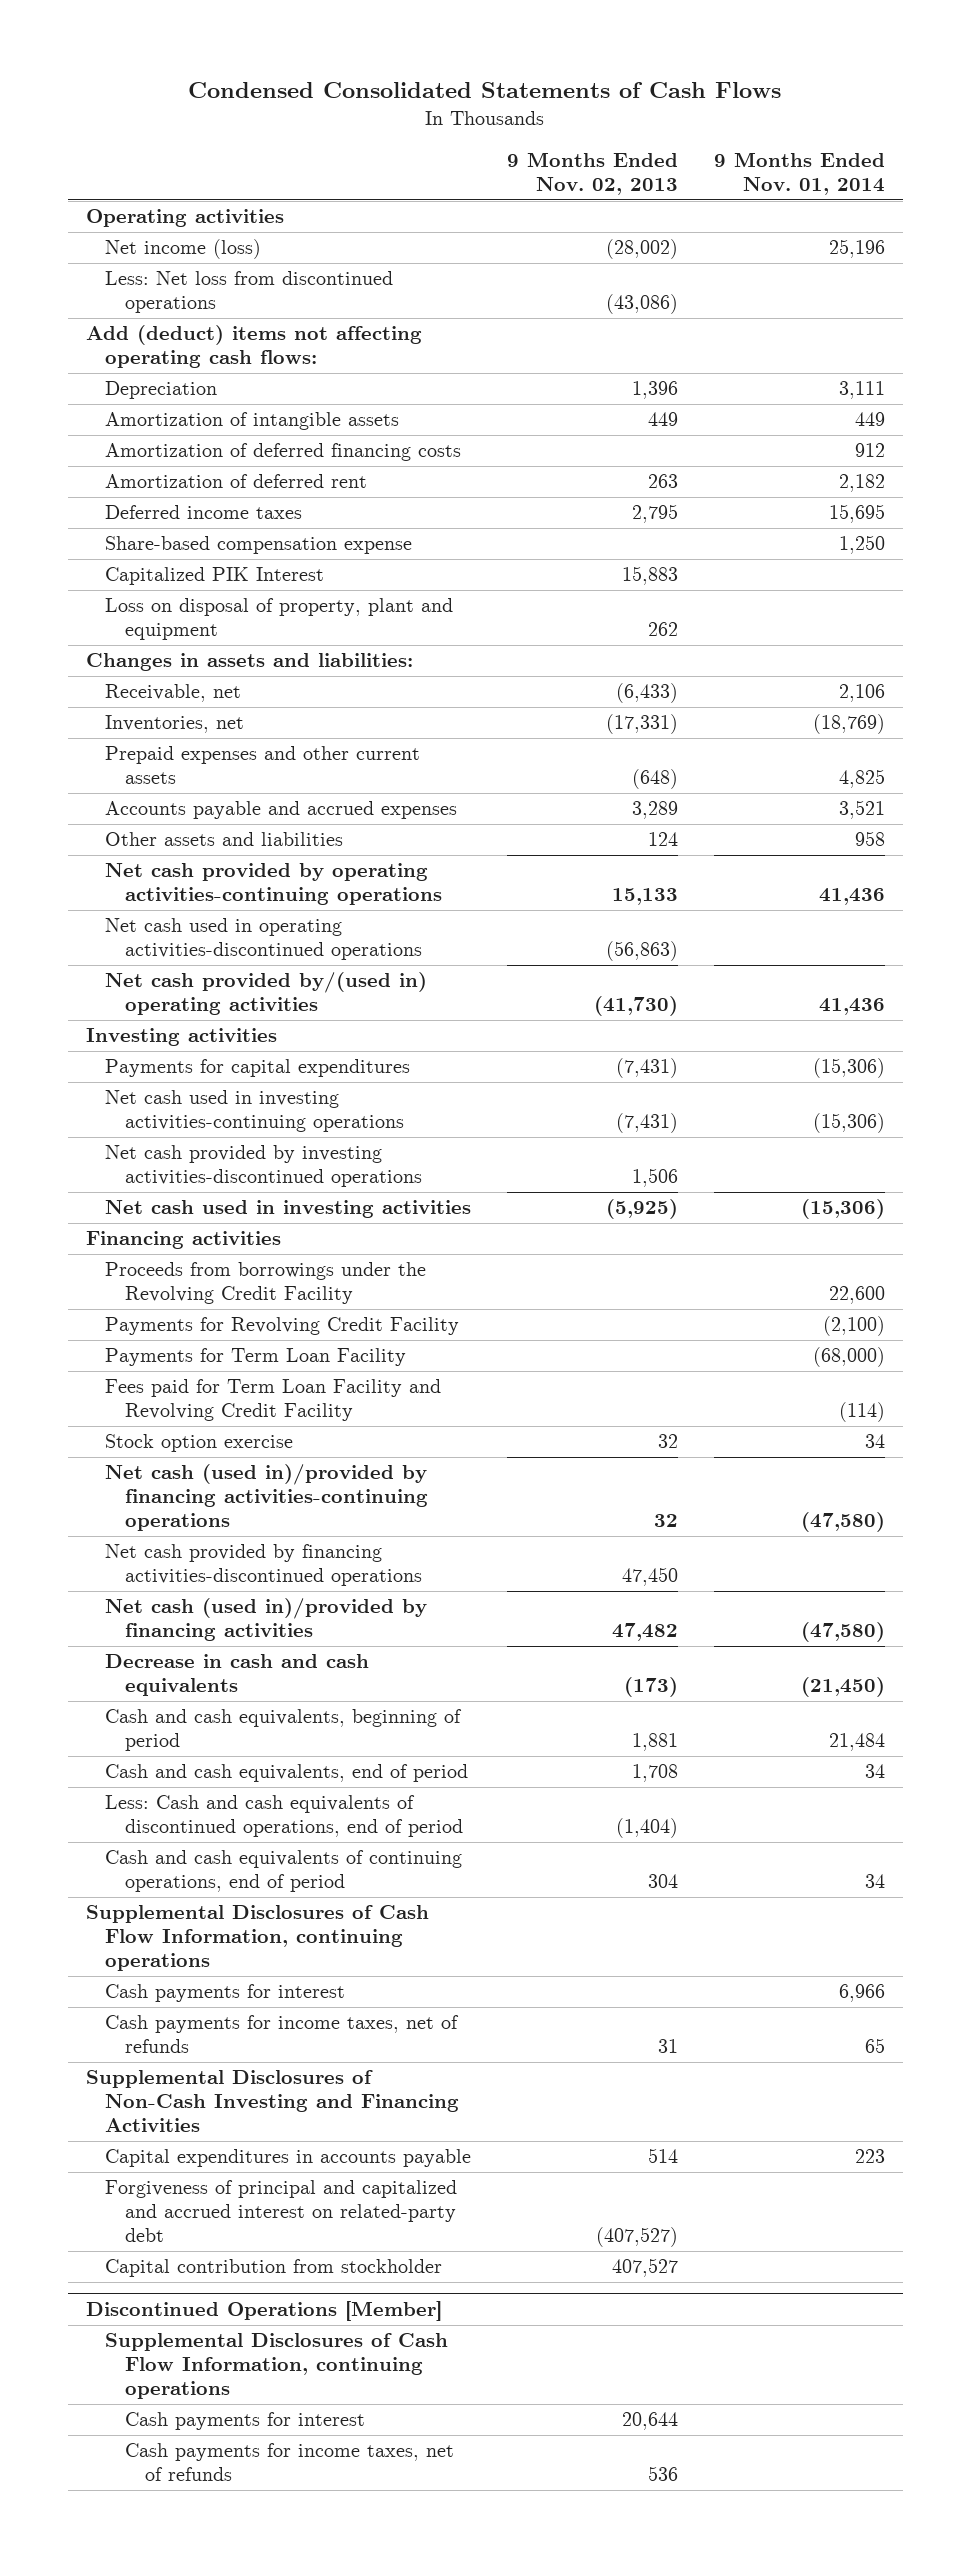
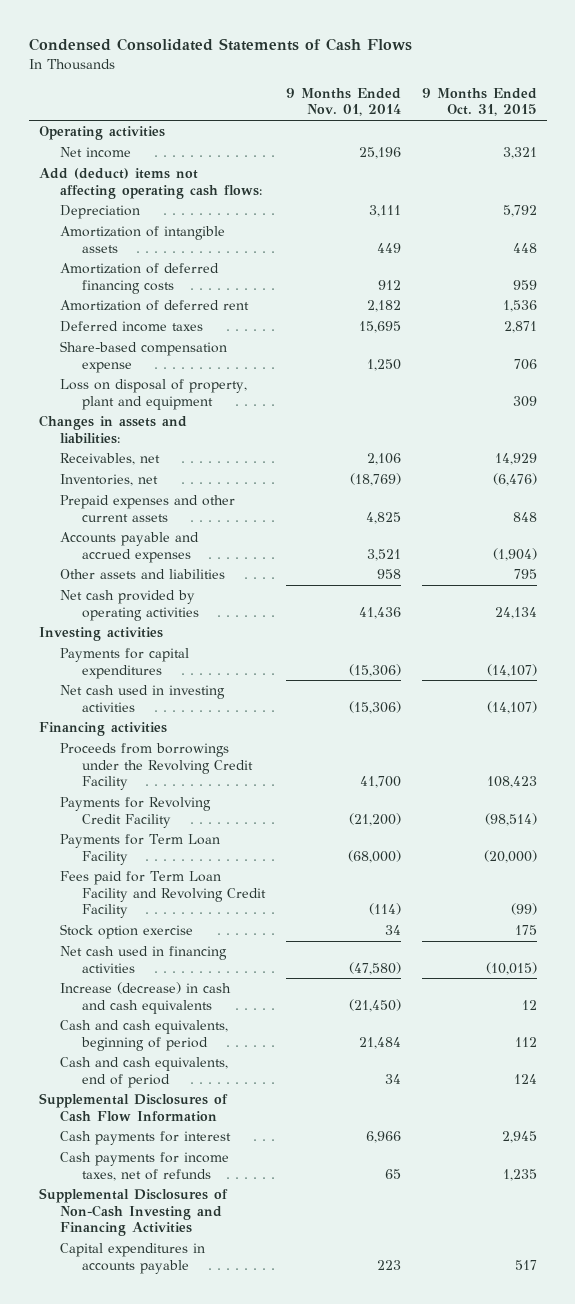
[507,152,679,195] 9 Months Ended Nov. 02, 2013 -> none
none -> [421,87,537,117] 9 Months Ended Oct. 31, 2015
[105,271,394,314] Less: Net loss from discontinued operations -> none
[105,239,262,260] Net income (loss) -> [60,147,132,159] Net income
[105,567,325,586] Capitalized PIK Interest -> none
[105,684,242,703] Receivable, net -> [60,453,161,466] Receivables, net
[105,918,422,961] Net cash used in operating activities-discontinued operations -> none
[105,972,428,1016] Net cash provided by/(used in) operating activities -> none
[105,863,442,906] Net cash provided by operating activities-continuing operations -> [60,590,200,621] Net cash provided by operating activities
[105,1090,404,1133] Net cash used in investing activities-continuing operations -> none
[105,1145,422,1188] Net cash provided by investing activities-discontinued operations -> none
[828,1286,885,1305] 22,600 -> [359,776,401,789] 41,700
[822,1316,885,1337] (2,100) -> [348,812,401,826] (21,200)
[105,1544,422,1587] Net cash provided by financing activities-discontinued operations -> none
[105,1598,428,1642] Net cash (used in)/provided by financing activities -> none
[105,1464,428,1531] Net cash (used in)/provided by financing activities-continuing operations -> [60,946,228,973] Net cash used in financing activities
[105,1654,370,1697] Decrease in cash and cash equivalents -> [60,982,232,1014] Increase (decrease) in cash and cash equivalents
[105,1795,463,1838] Less: Cash and cash equivalents of discontinued operations, end of period -> none
[105,1850,463,1893] Cash and cash equivalents of continuing operations, end of period -> none
[85,1905,429,1971] Supplemental Disclosures of Cash Flow Information, continuing operations -> [38,1093,228,1122] Supplemental Disclosures of Cash Flow Information
[105,2180,458,2242] Forgiveness of principal and capitalized and accrued interest on related-party debt -> none
[105,2259,443,2278] Capital contribution from stockholder -> none
[85,2301,442,2322] Discontinued Operations [Member] -> none
[105,2333,449,2399] Supplemental Disclosures of Cash Flow Information, continuing operations -> none
[124,2412,365,2431] Cash payments for interest -> none
[124,2443,454,2482] Cash payments for income taxes, net of refunds -> none

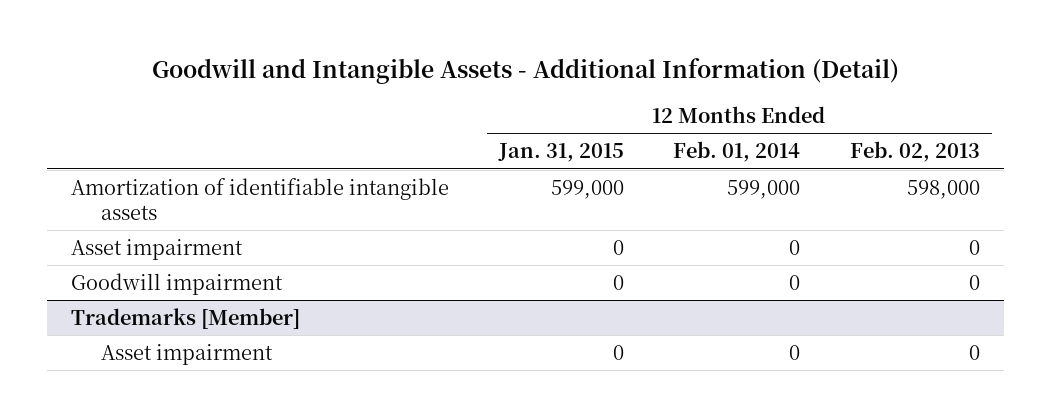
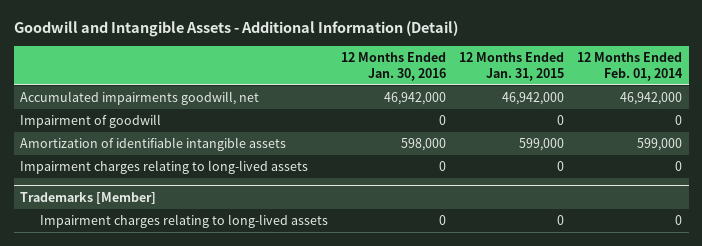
[849,141,980,163] Feb. 02, 2013 -> none
none -> [341,52,447,81] 12 Months Ended Jan. 30, 2016
none -> [20,90,260,105] Accumulated impairments goodwill, net
none -> [20,113,162,128] Impairment of goodwill
[71,273,284,296] Goodwill impairment -> none
[71,239,244,261] Asset impairment -> [20,159,309,174] Impairment charges relating to long-lived assets
[101,344,274,366] Asset impairment -> [40,213,329,228] Impairment charges relating to long-lived assets

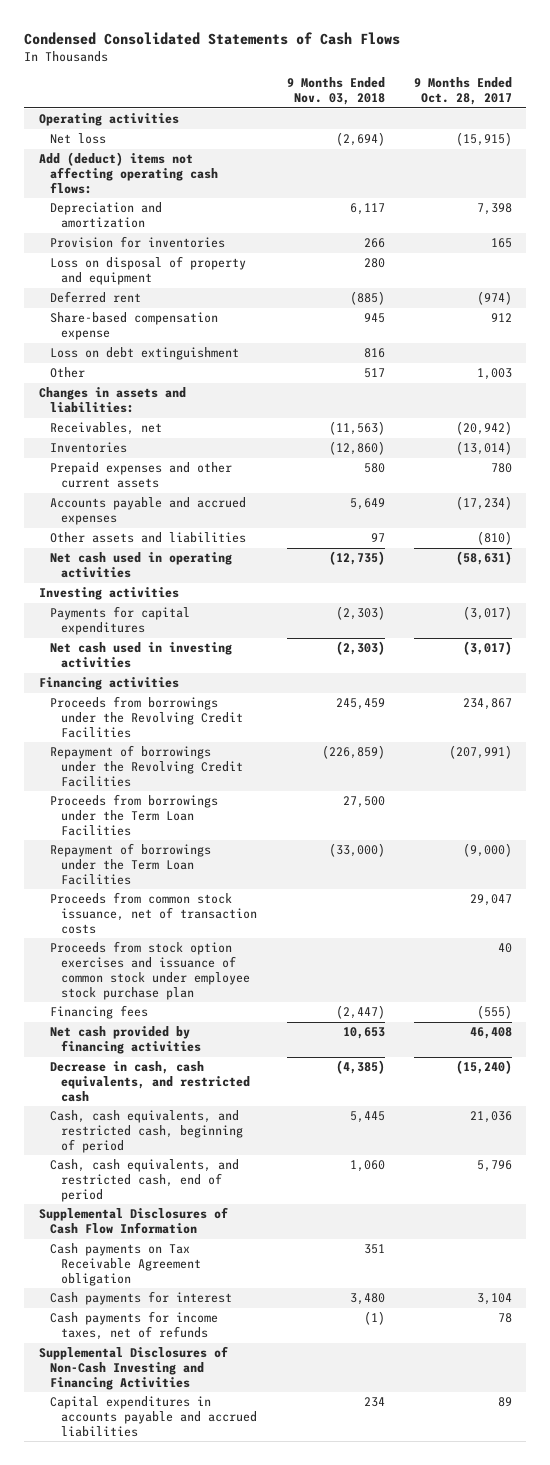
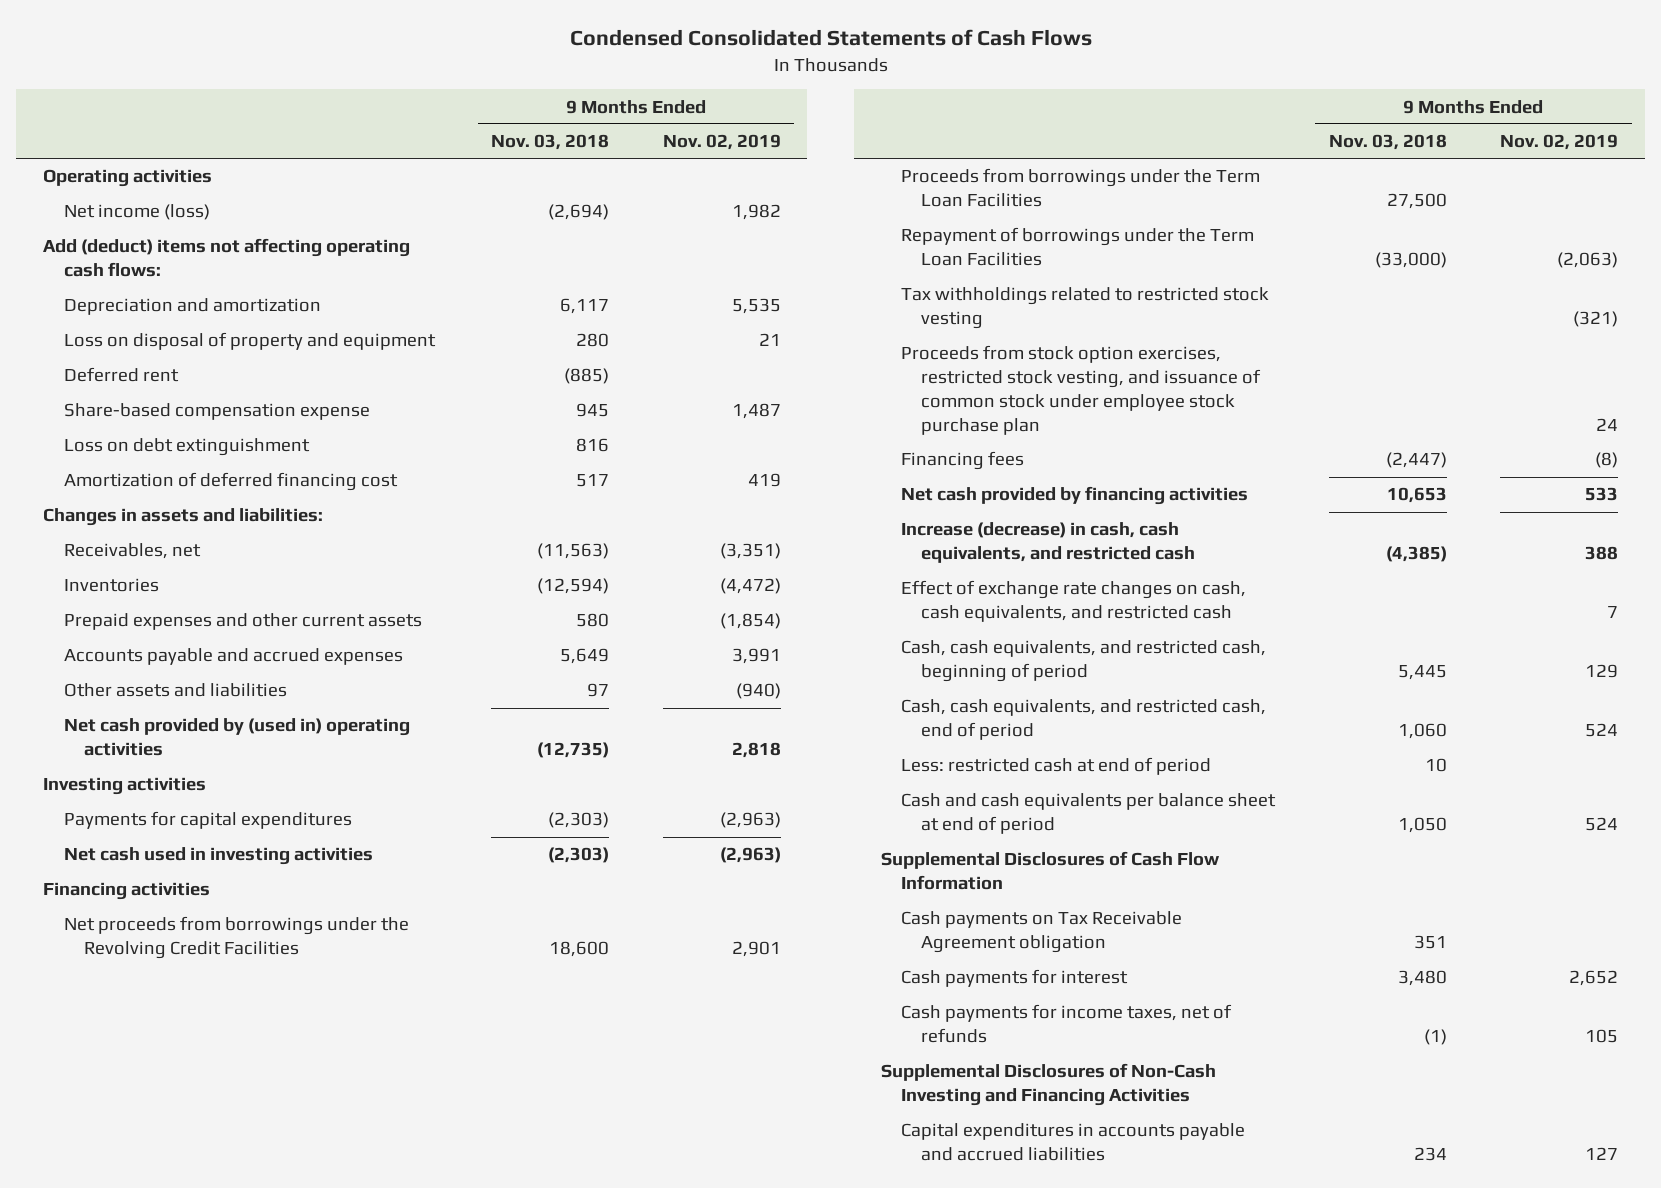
[413,77,512,106] 9 Months Ended Oct. 28, 2017 -> none
none -> [662,134,781,151] Nov. 02, 2019
[49,133,106,145] Net loss -> [63,204,210,221] Net income (loss)
[49,236,225,249] Provision for inventories -> none
[49,367,85,379] Other -> [63,472,398,492] Amortization of deferred financing cost
[328,441,385,456] (12,860) -> [537,578,610,595] (12,594)
[49,552,232,579] Net cash used in operating activities -> [63,718,410,757] Net cash provided by (used in) operating activities
[49,745,244,788] Repayment of borrowings under the Revolving Credit Facilities -> none
[49,696,244,739] Proceeds from borrowings under the Revolving Credit Facilities -> [63,916,409,960] Net proceeds from borrowings under the Revolving Credit Facilities
[335,698,385,711] 245,459 -> [549,941,610,958] 18,600
[49,892,258,935] Proceeds from common stock issuance, net of transaction costs -> none
none -> [901,287,1270,330] Tax withholdings related to restricted stock vesting
[49,941,251,1001] Proceeds from stock option exercises and issuance of common stock under employee stock purchase plan -> [901,345,1262,435] Proceeds from stock option exercises, restricted stock vesting, and issuance of common stock under employee stock purchase plan
[49,1061,251,1103] Decrease in cash, cash equivalents, and restricted cash -> [901,522,1196,564] Increase (decrease) in cash, cash equivalents, and restricted cash
none -> [901,580,1247,623] Effect of exchange rate changes on cash, cash equivalents, and restricted cash
none -> [901,757,1212,776] Less: restricted cash at end of period
none -> [901,793,1277,835] Cash and cash equivalents per balance sheet at end of period

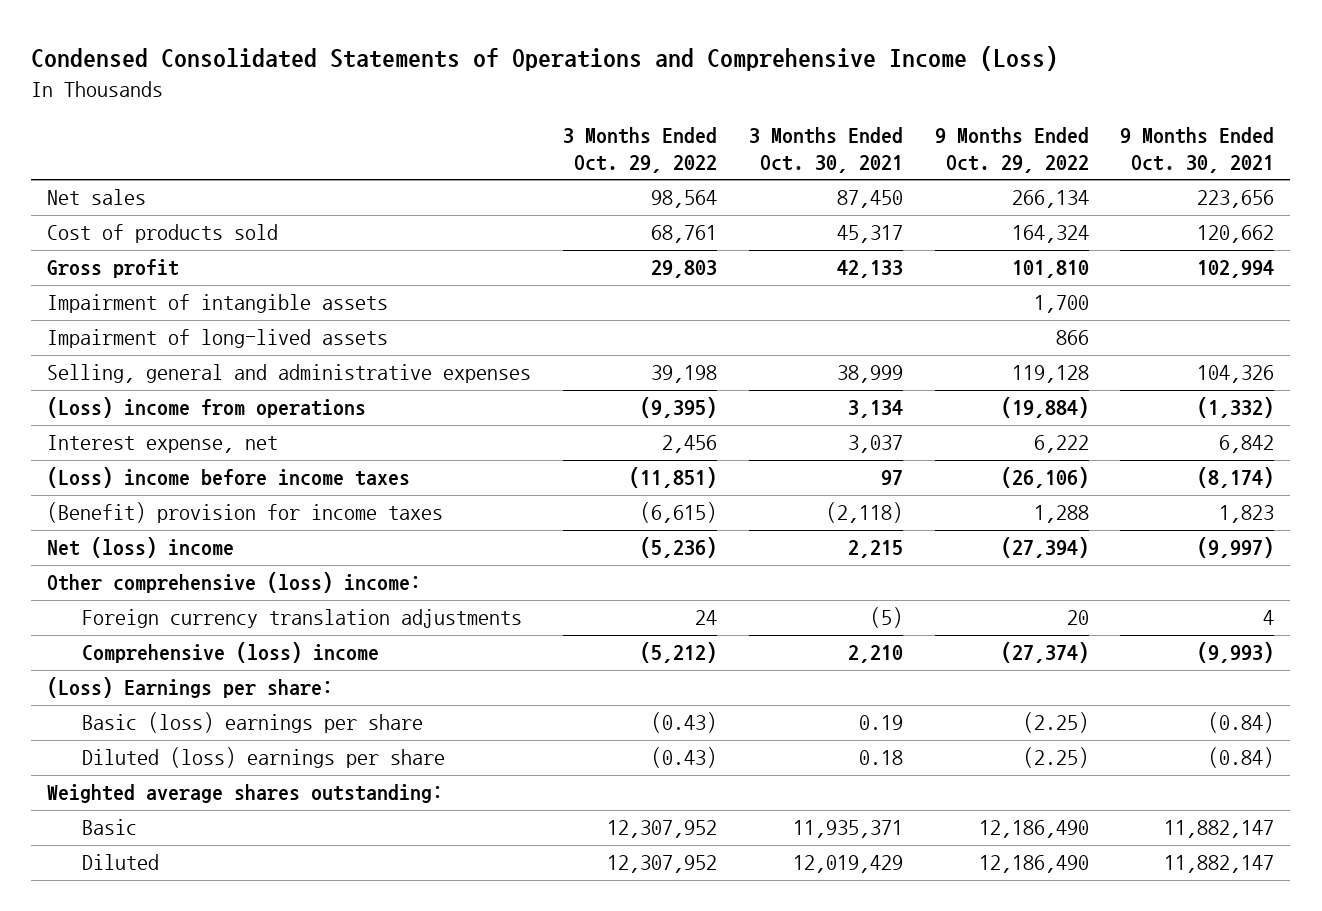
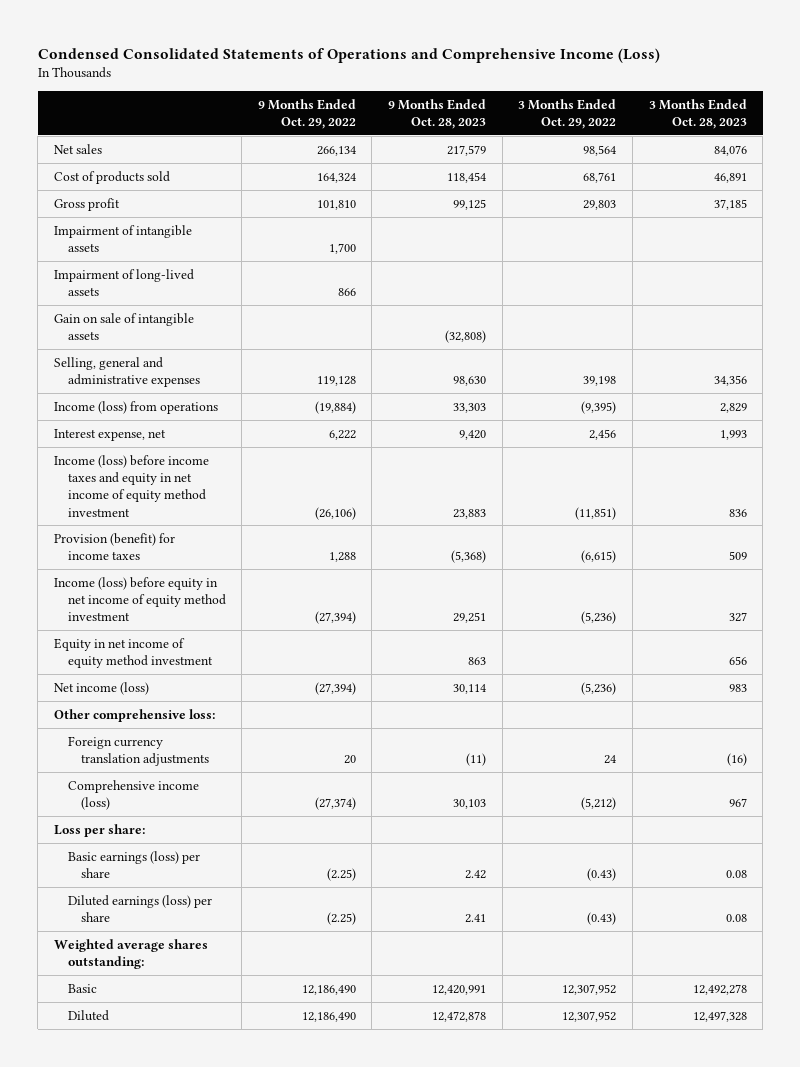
[748,127,903,174] 3 Months Ended Oct. 30, 2021 -> none
[1120,127,1275,174] 9 Months Ended Oct. 30, 2021 -> none
none -> [388,98,487,129] 9 Months Ended Oct. 28, 2023
none -> [648,98,747,129] 3 Months Ended Oct. 28, 2023
none -> [53,312,194,341] Gain on sale of intangible assets
[47,397,367,419] (Loss) income from operations -> [53,400,218,414] Income (loss) from operations
[47,467,411,489] (Loss) income before income taxes -> [53,454,209,517] Income (loss) before income taxes and equity in net income of equity method investment
[47,502,444,524] (Benefit) provision for income taxes -> [53,532,175,561] Provision (benefit) for income taxes
none -> [53,576,226,622] Income (loss) before equity in net income of equity method investment
none -> [53,637,213,669] Equity in net income of equity method investment
[47,537,235,559] Net (loss) income -> [53,681,149,695] Net income (loss)
[47,572,422,594] Other comprehensive (loss) income: -> [53,708,215,722] Other comprehensive loss:
[81,642,379,664] Comprehensive (loss) income -> [67,779,199,811] Comprehensive income (loss)
[47,677,334,699] (Loss) Earnings per share: -> [53,823,145,837] Loss per share:
[81,712,423,734] Basic (loss) earnings per share -> [67,850,200,879] Basic earnings (loss) per share
[81,747,445,769] Diluted (loss) earnings per share -> [67,894,212,923] Diluted earnings (loss) per share

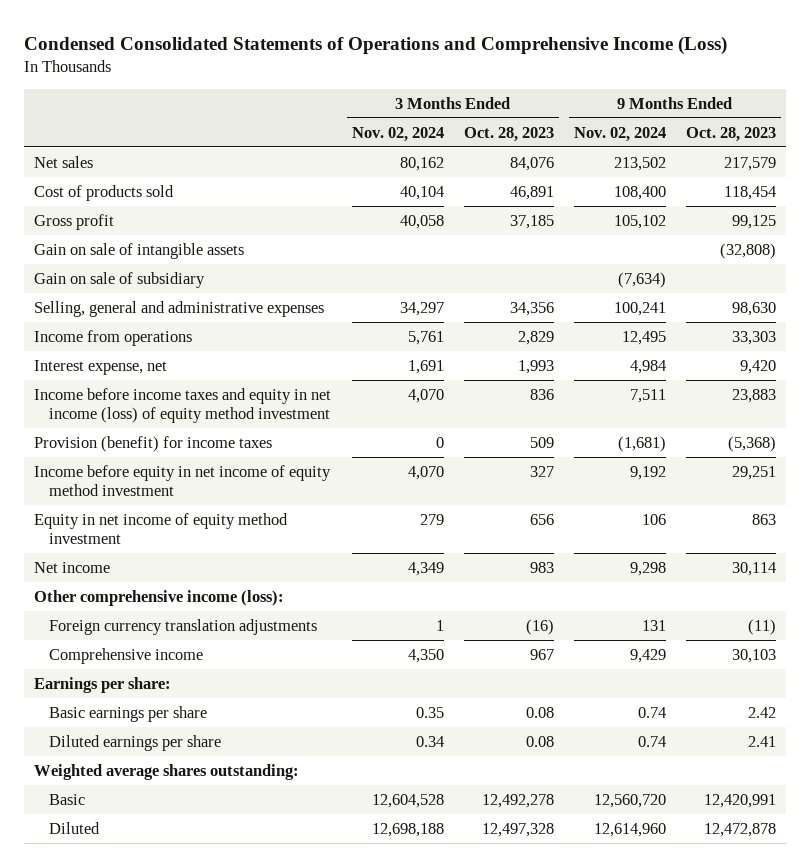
[257,98,356,129] 9 Months Ended Oct. 29, 2022 -> none
[518,98,617,129] 3 Months Ended Oct. 29, 2022 -> none
none -> [351,126,444,142] Nov. 02, 2024
none -> [574,126,667,142] Nov. 02, 2024
[53,224,192,253] Impairment of intangible assets -> none
[53,268,194,297] Impairment of long-lived assets -> none
none -> [34,271,206,288] Gain on sale of subsidiary
[53,400,218,414] Income (loss) from operations -> [34,329,193,346] Income from operations
[53,454,209,517] Income (loss) before income taxes and equity in net income of equity method investment -> [34,387,332,424] Income before income taxes and equity in net income (loss) of equity method investment
[53,576,226,622] Income (loss) before equity in net income of equity method investment -> [34,464,332,497] Income before equity in net income of equity method investment
[53,681,149,695] Net income (loss) -> [34,561,111,573] Net income
[53,708,215,722] Other comprehensive loss: -> [34,589,285,606] Other comprehensive income (loss):
[67,779,199,811] Comprehensive income (loss) -> [49,647,204,664] Comprehensive income
[53,823,145,837] Loss per share: -> [34,676,172,693] Earnings per share:
[67,850,200,879] Basic earnings (loss) per share -> [49,705,208,722] Basic earnings per share
[67,894,212,923] Diluted earnings (loss) per share -> [49,734,222,751] Diluted earnings per share

